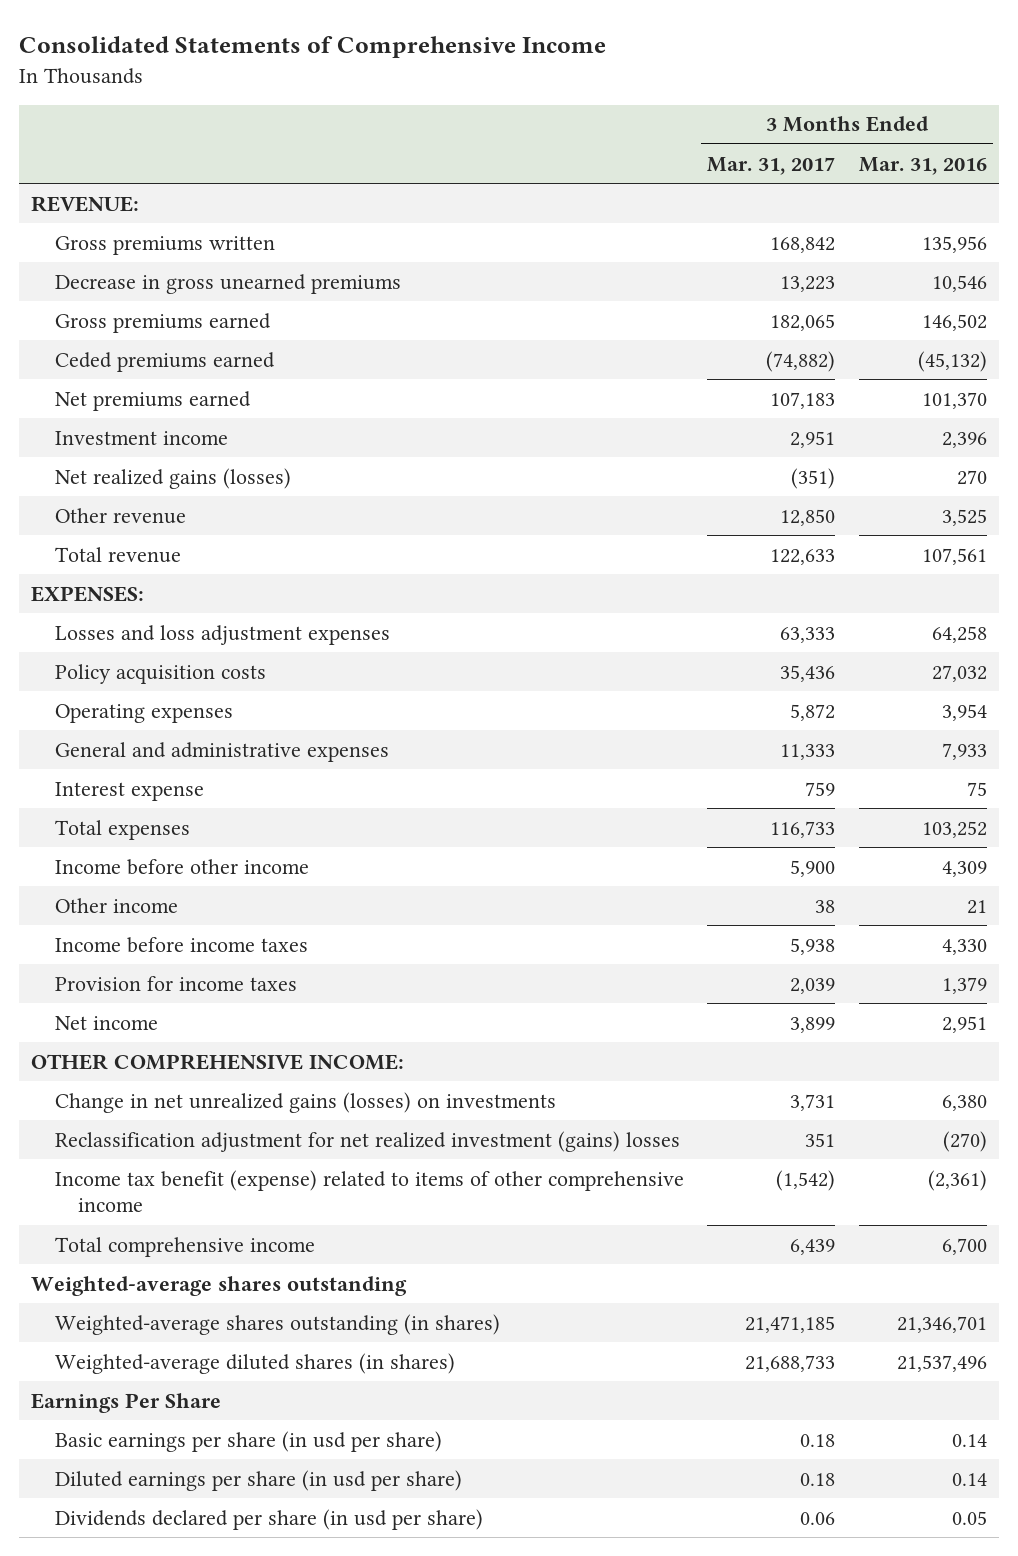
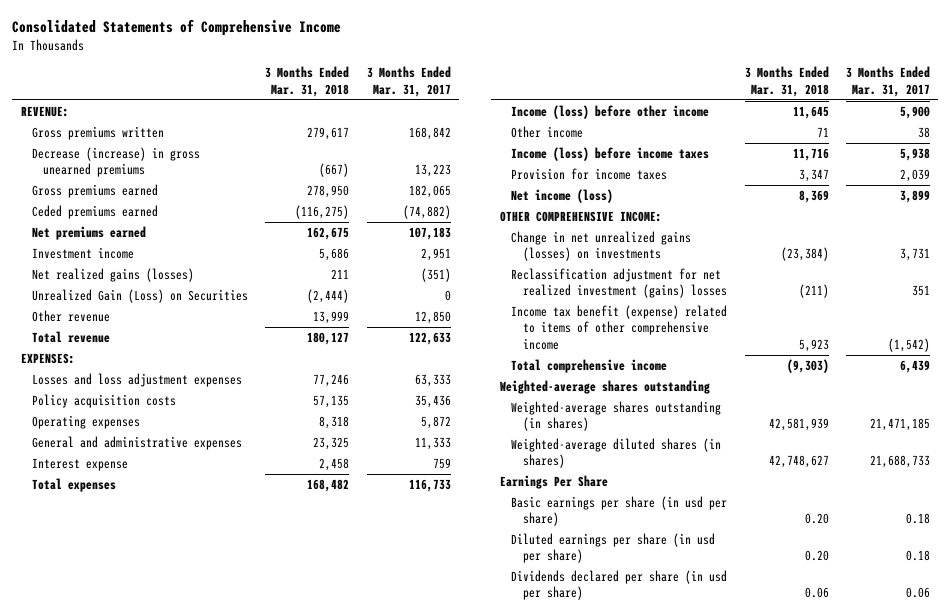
[859,156,988,175] Mar. 31, 2016 -> none
none -> [265,66,350,97] 3 Months Ended Mar. 31, 2018
[54,273,401,294] Decrease in gross unearned premiums -> [32,146,201,178] Decrease (increase) in gross unearned premiums
none -> [32,288,249,303] Unrealized Gain (Loss) on Securities
[54,858,309,875] Income before other income -> [511,104,710,119] Income (loss) before other income
[54,936,308,953] Income before income taxes -> [511,146,710,161] Income (loss) before income taxes
[54,1015,158,1030] Net income -> [511,188,614,203] Net income (loss)

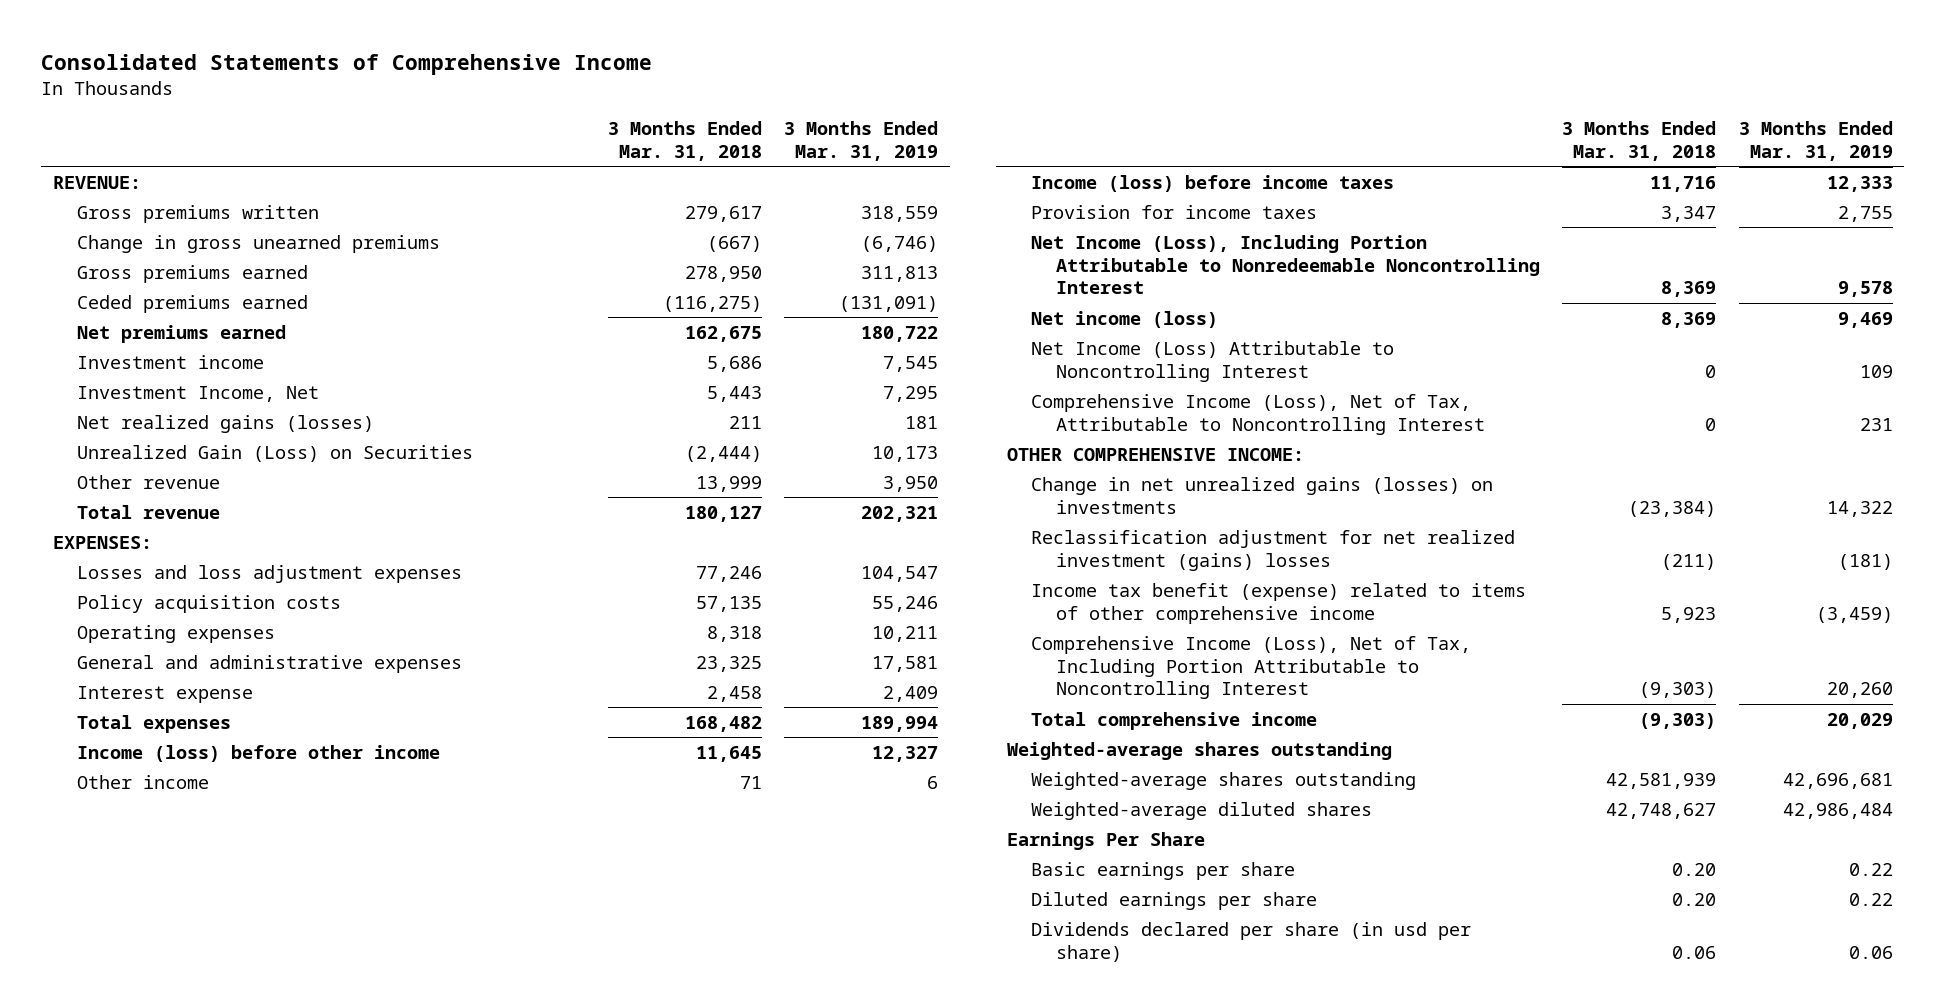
[366,66,451,97] 3 Months Ended Mar. 31, 2017 -> none
none -> [784,121,939,161] 3 Months Ended Mar. 31, 2019
[32,146,201,178] Decrease (increase) in gross unearned premiums -> [76,234,440,253] Change in gross unearned premiums
none -> [76,385,319,402] Investment Income, Net
none -> [1031,234,1540,295] Net Income (Loss), Including Portion Attributable to Nonredeemable Noncontrolling Interest
none -> [1031,340,1395,382] Net Income (Loss) Attributable to Noncontrolling Interest
none -> [1031,393,1485,435] Comprehensive Income (Loss), Net of Tax, Attributable to Noncontrolling Interest
none -> [1031,635,1472,700] Comprehensive Income (Loss), Net of Tax, Including Portion Attributable to Noncontrolling Interest
[511,400,722,432] Weighted-average shares outstanding (in shares) -> [1031,771,1417,790] Weighted-average shares outstanding
[511,437,722,469] Weighted-average diluted shares (in shares) -> [1031,801,1373,820] Weighted-average diluted shares
[511,495,728,527] Basic earnings per share (in usd per share) -> [1031,861,1296,880] Basic earnings per share
[511,532,716,564] Diluted earnings per share (in usd per share) -> [1031,891,1318,910] Diluted earnings per share

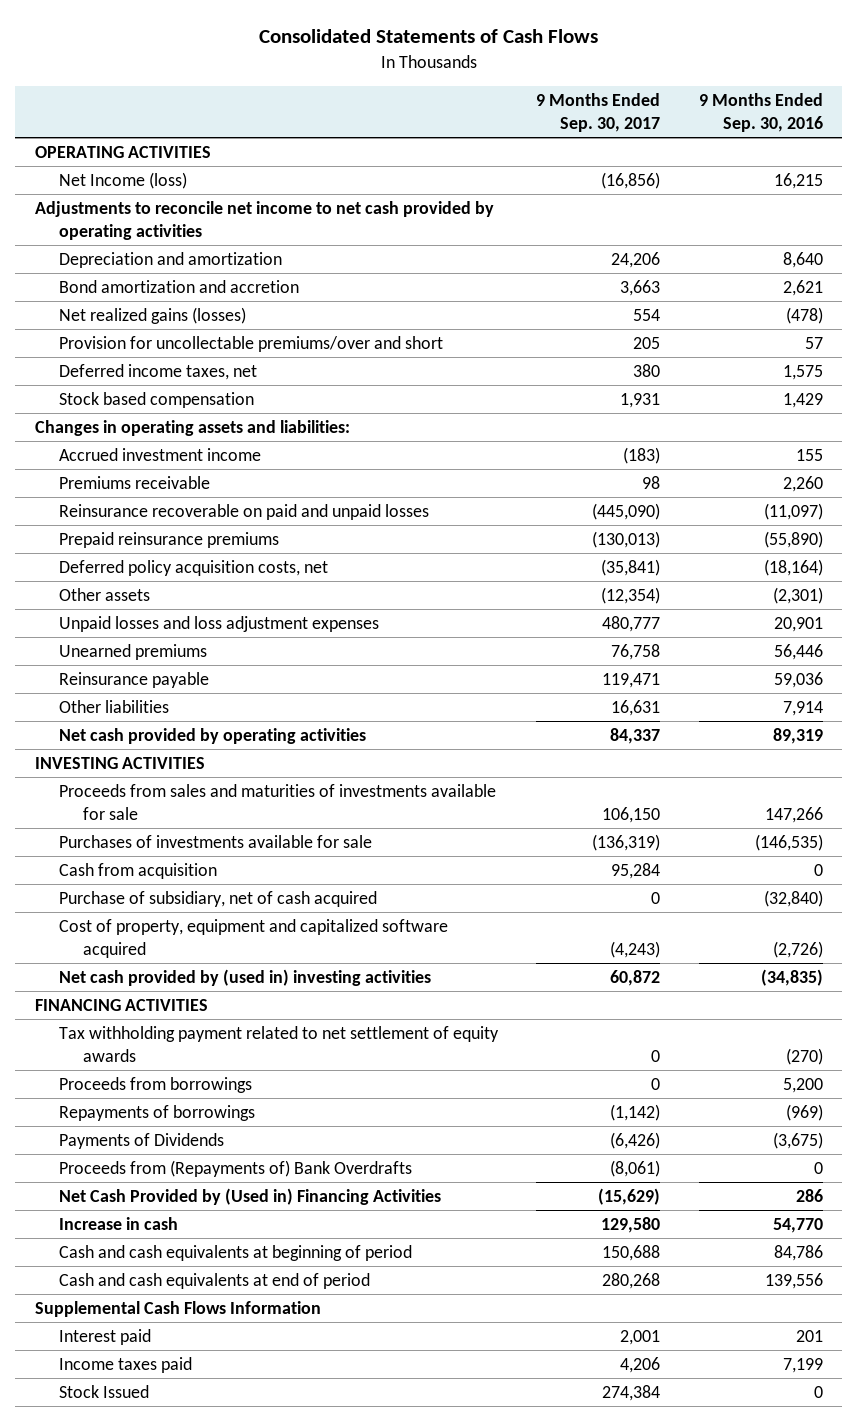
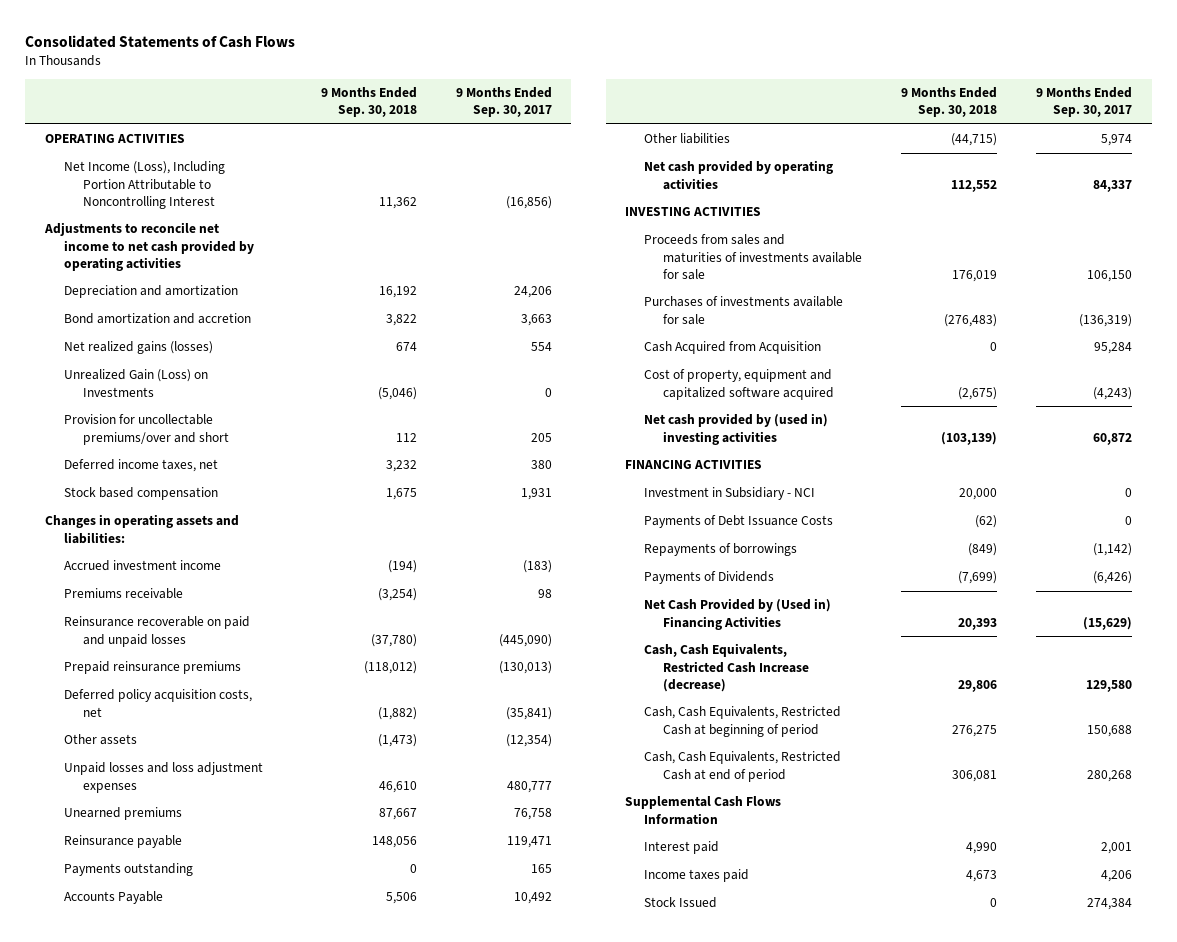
[698,92,823,133] 9 Months Ended Sep. 30, 2016 -> none
none -> [320,87,417,118] 9 Months Ended Sep. 30, 2018
[58,171,187,189] Net Income (loss) -> [63,161,225,209] Net Income (Loss), Including Portion Attributable to Noncontrolling Interest
none -> [63,369,208,397] Unrealized Gain (Loss) on Investments
none -> [63,863,193,877] Payments outstanding
none -> [63,891,163,905] Accounts Payable
[611,699,661,716] 16,631 -> [1101,134,1133,147] 5,974
[58,890,377,907] Purchase of subsidiary, net of cash acquired -> none
[58,862,217,879] Cash from acquisition -> [643,341,821,355] Cash Acquired from Acquisition
[58,1025,499,1063] Tax withholding payment related to net settlement of equity awards -> none
[58,1076,252,1093] Proceeds from borrowings -> none
none -> [643,487,815,501] Investment in Subsidiary - NCI
none -> [643,515,833,529] Payments of Debt Issuance Costs
[58,1159,412,1177] Proceeds from (Repayments of) Bank Overdrafts -> none
[58,1216,178,1230] Increase in cash -> [643,643,809,692] Cash, Cash Equivalents, Restricted Cash Increase (decrease)
[58,1244,412,1261] Cash and cash equivalents at beginning of period -> [643,706,841,737] Cash, Cash Equivalents, Restricted Cash at beginning of period
[58,1272,370,1289] Cash and cash equivalents at end of period -> [643,751,841,782] Cash, Cash Equivalents, Restricted Cash at end of period

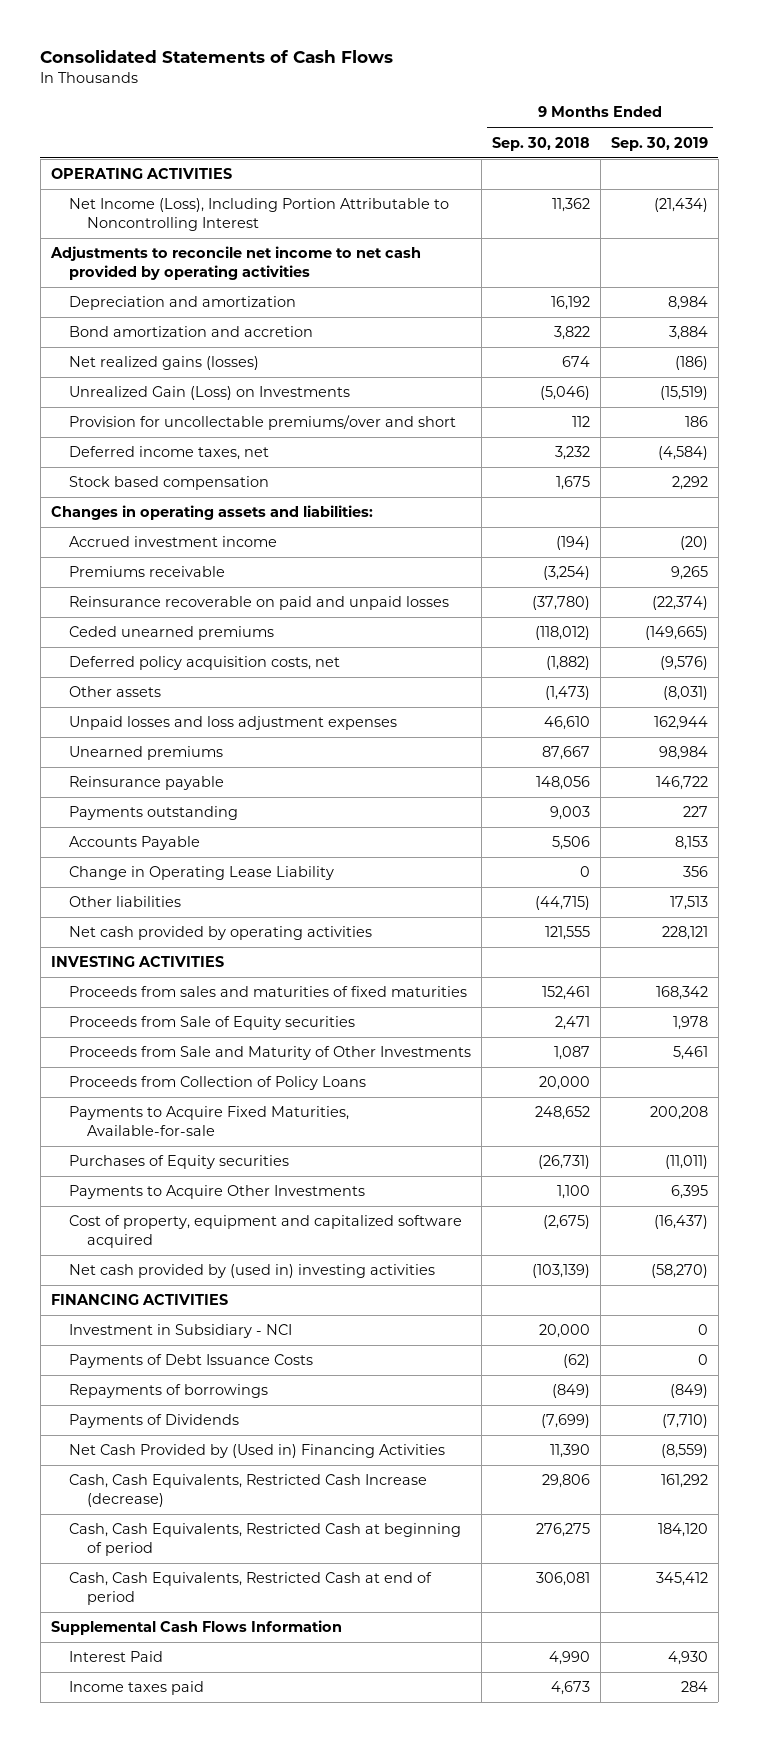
[455,87,552,118] 9 Months Ended Sep. 30, 2017 -> none
none -> [610,136,708,151] Sep. 30, 2019
[63,661,241,675] Prepaid reinsurance premiums -> [69,626,275,641] Ceded unearned premiums
[409,864,417,874] 0 -> [549,806,590,821] 9,003
none -> [69,866,335,881] Change in Operating Lease Liability
[950,179,997,192] 112,552 -> [544,926,590,941] 121,555
[643,341,821,355] Cash Acquired from Acquisition -> none
[643,234,862,280] Proceeds from sales and maturities of investments available for sale -> [69,986,468,998] Proceeds from sales and maturities of fixed maturities
[951,269,997,282] 176,019 -> [541,986,590,1001] 152,461
none -> [69,1016,356,1031] Proceeds from Sale of Equity securities
none -> [69,1046,472,1061] Proceeds from Sale and Maturity of Other Investments
none -> [69,1076,367,1091] Proceeds from Collection of Policy Loans
none -> [69,1106,350,1137] Payments to Acquire Fixed Maturities, Available-for-sale
[643,296,843,325] Purchases of investments available for sale -> [69,1155,290,1170] Purchases of Equity securities
[943,313,997,327] (276,483) -> [537,1155,590,1170] (26,731)
none -> [69,1185,366,1200] Payments to Acquire Other Investments
[957,617,997,630] 20,393 -> [549,1444,590,1459] 11,390
[643,841,719,855] Interest paid -> [69,1651,164,1663] Interest Paid
[643,897,717,909] Stock Issued -> none

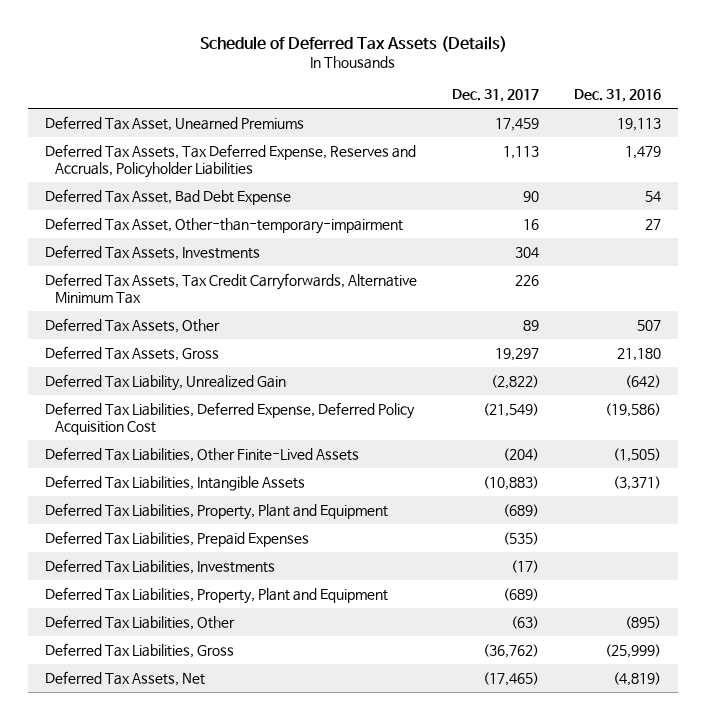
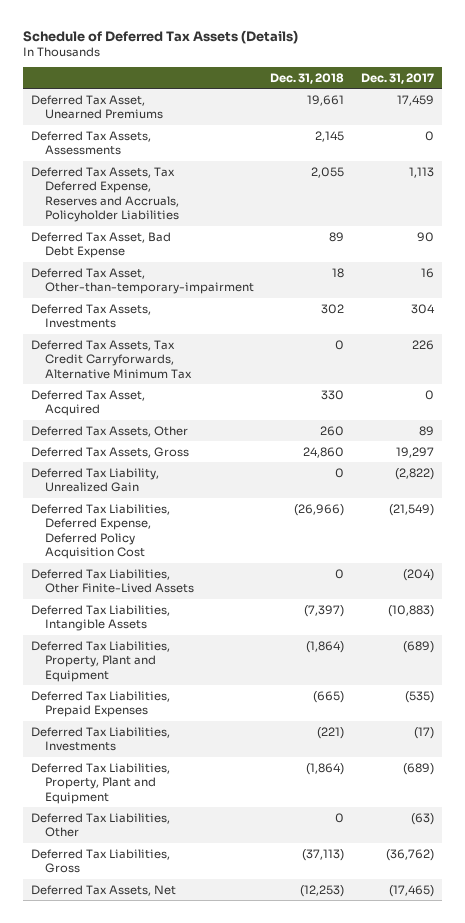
[573,89,661,103] Dec. 31, 2016 -> none
none -> [270,72,345,84] Dec. 31, 2018
none -> [31,130,152,156] Deferred Tax Assets, Assessments
none -> [31,389,146,417] Deferred Tax Asset, Acquired

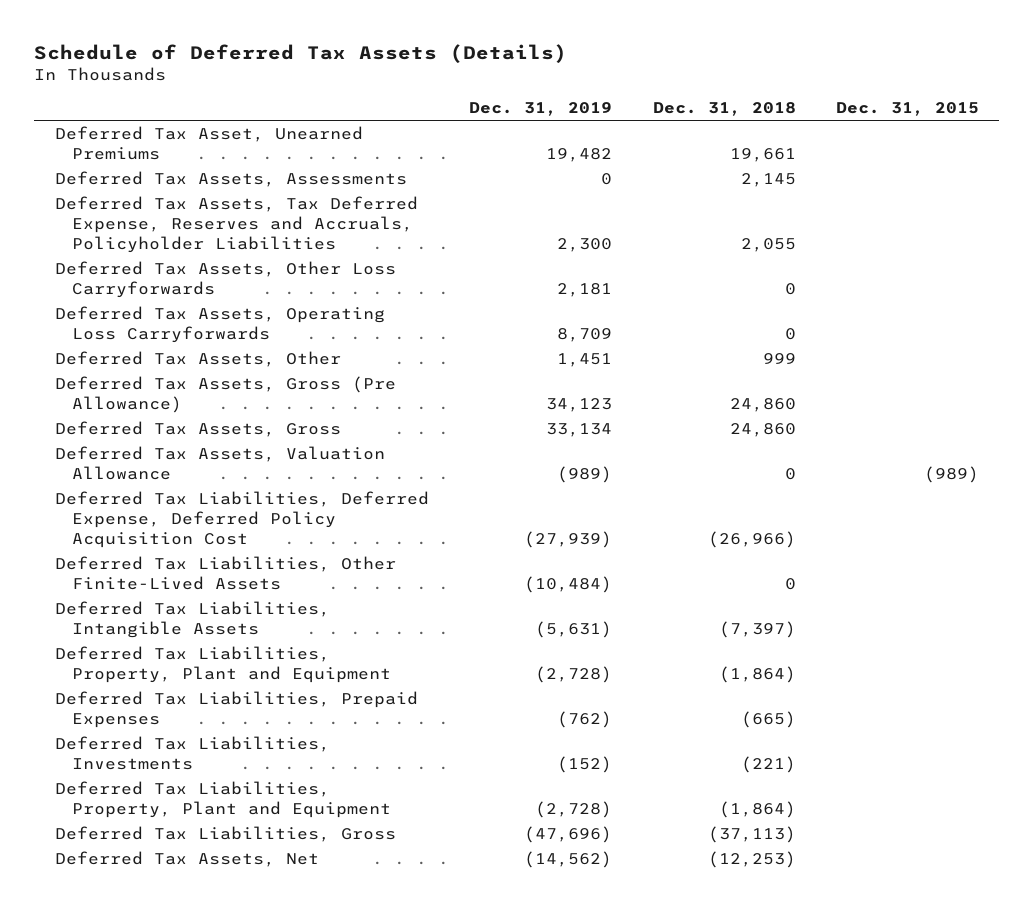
[360,72,434,84] Dec. 31, 2017 -> none
none -> [469,102,613,117] Dec. 31, 2019
none -> [836,102,980,117] Dec. 31, 2015
[31,231,172,259] Deferred Tax Asset, Bad Debt Expense -> none
[31,267,254,295] Deferred Tax Asset, Other-than-temporary-impairment -> none
[31,303,152,329] Deferred Tax Assets, Investments -> none
[31,339,192,379] Deferred Tax Assets, Tax Credit Carryforwards, Alternative Minimum Tax -> none
[31,389,146,417] Deferred Tax Asset, Acquired -> none
none -> [54,260,396,299] Deferred Tax Assets, Other Loss Carryforwards
none -> [54,305,385,344] Deferred Tax Assets, Operating Loss Carryforwards
[320,425,345,436] 260 -> [762,352,796,364] 999
none -> [54,375,396,414] Deferred Tax Assets, Gross (Pre Allowance)
[31,467,160,493] Deferred Tax Liability, Unrealized Gain -> none
none -> [54,445,385,481] Deferred Tax Assets, Valuation Allowance
[31,812,171,838] Deferred Tax Liabilities, Other -> none

